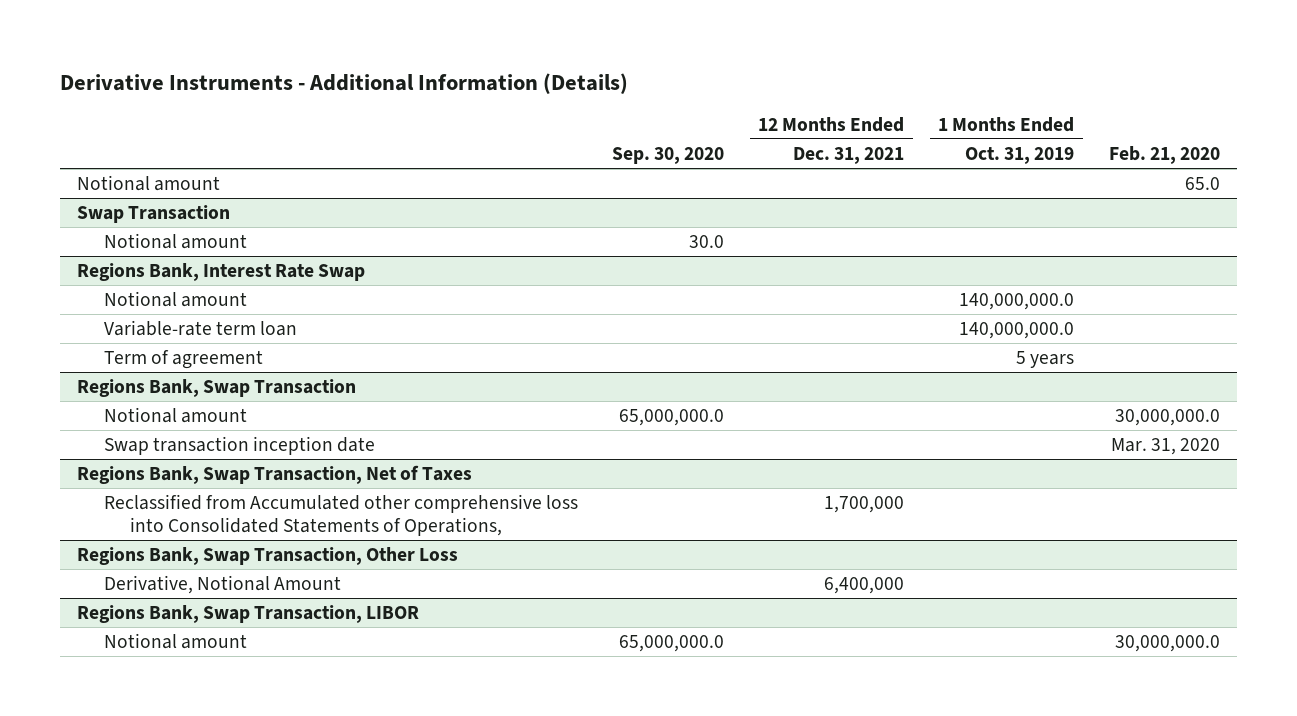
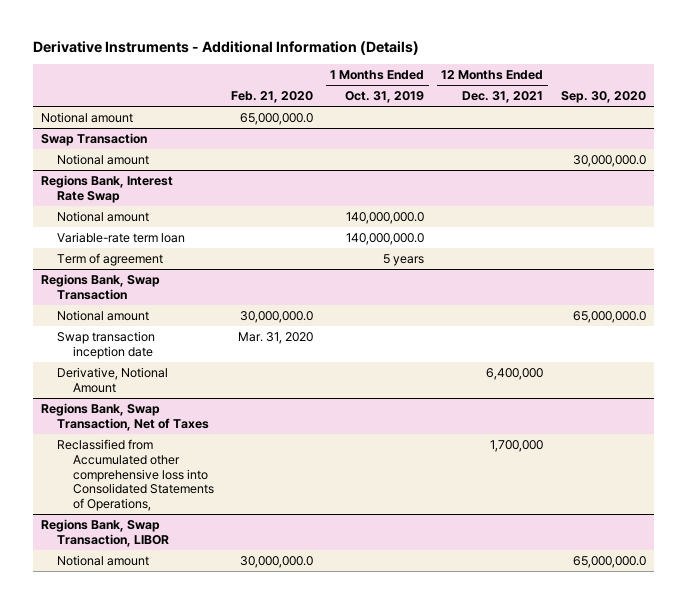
[1184,176,1220,190] 65.0 -> [240,112,314,125] 65,000,000.0
[689,234,725,248] 30.0 -> [572,154,646,167] 30,000,000.0
none -> [56,366,168,393] Derivative, Notional Amount
[77,546,459,565] Regions Bank, Swap Transaction, Other Loss -> none
[103,574,341,594] Derivative, Notional Amount -> none

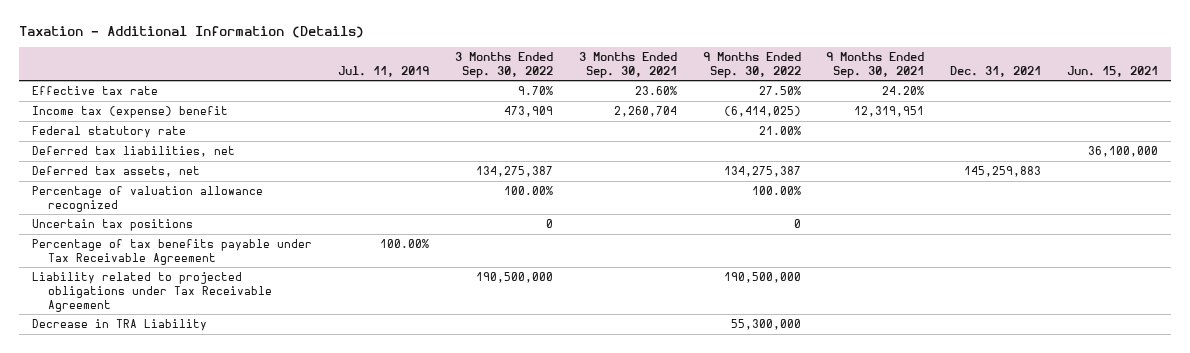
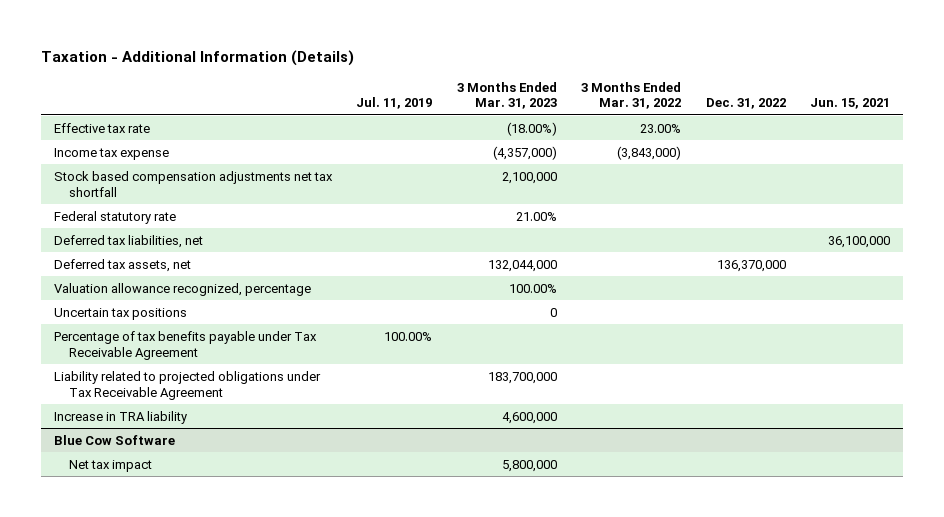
[454,51,553,78] 3 Months Ended Sep. 30, 2022 -> none
[578,51,677,78] 3 Months Ended Sep. 30, 2021 -> none
[702,51,801,78] 9 Months Ended Sep. 30, 2022 -> none
[826,51,925,78] 9 Months Ended Sep. 30, 2021 -> none
[950,65,1042,77] Dec. 31, 2021 -> none
none -> [456,81,557,110] 3 Months Ended Mar. 31, 2023
none -> [581,81,682,110] 3 Months Ended Mar. 31, 2022
none -> [705,98,786,110] Dec. 31, 2022
[31,105,228,118] Income tax (expense) benefit -> [53,147,169,160] Income tax expense
none -> [53,170,333,197] Stock based compensation adjustments net tax shortfall
[31,185,263,212] Percentage of valuation allowance recognized -> [53,282,311,296] Valuation allowance recognized, percentage
[31,318,207,331] Decrease in TRA Liability -> [53,410,187,424] Increase in TRA liability
none -> [53,434,175,445] Blue Cow Software
none -> [68,459,152,472] Net tax impact

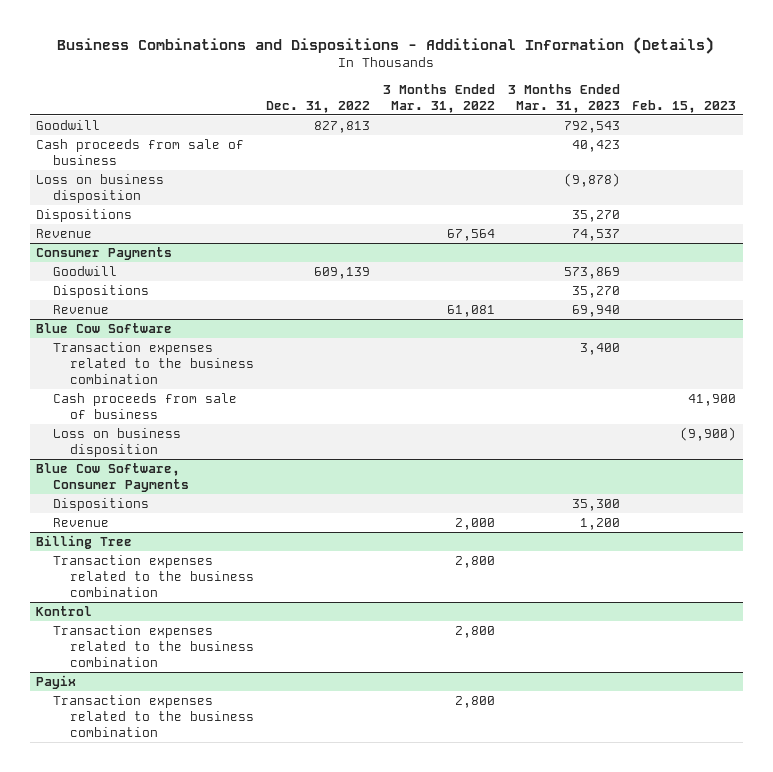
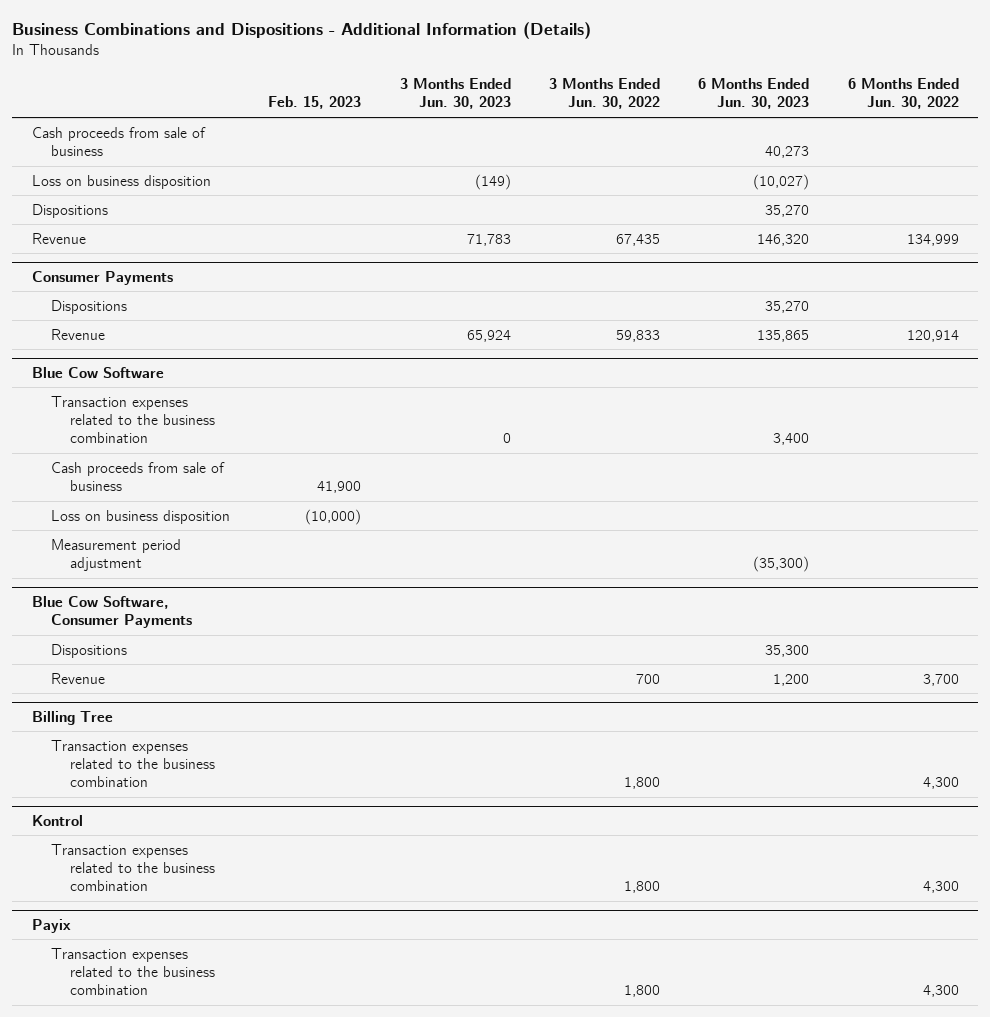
[266,100,371,113] Dec. 31, 2022 -> none
[383,83,496,113] 3 Months Ended Mar. 31, 2022 -> none
[507,83,620,113] 3 Months Ended Mar. 31, 2023 -> none
none -> [399,78,511,110] 3 Months Ended Jun. 30, 2023
none -> [548,78,660,110] 3 Months Ended Jun. 30, 2022
none -> [698,78,810,110] 6 Months Ended Jun. 30, 2023
none -> [847,78,959,110] 6 Months Ended Jun. 30, 2022
[36,120,101,131] Goodwill -> none
[52,266,117,277] Goodwill -> none
[680,427,737,442] (9,900) -> [305,508,362,525] (10,000)
none -> [50,538,181,572] Measurement period adjustment

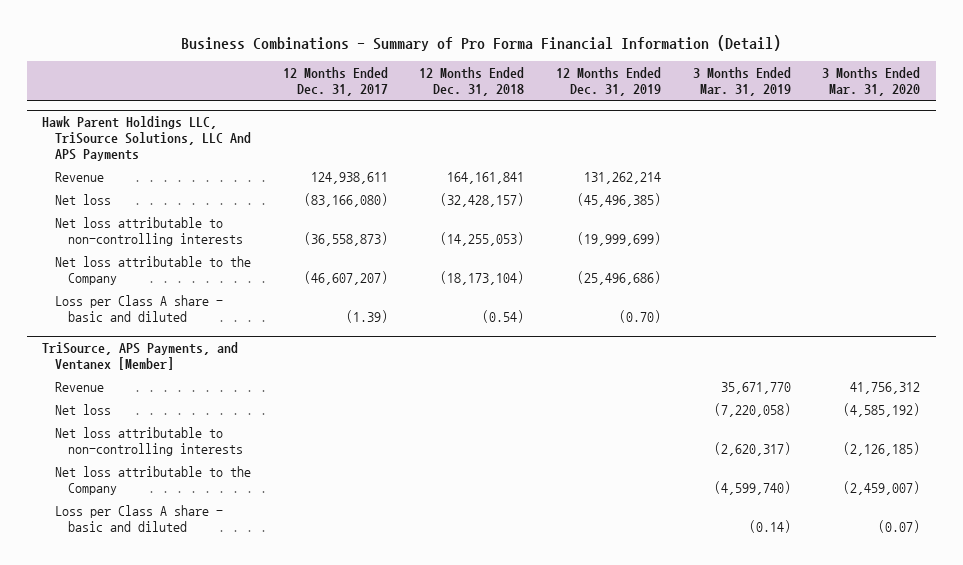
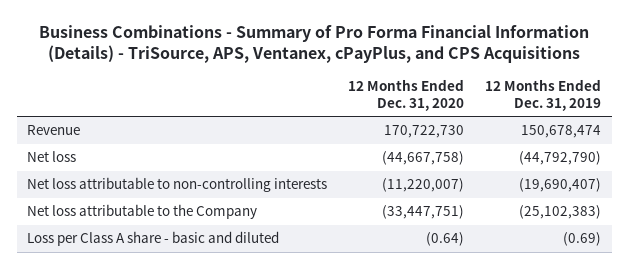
[181,34,782,51] Business Combinations - Summary of Pro Forma Financial Information (Detail) -> [39,24,590,64] Business Combinations - Summary of Pro Forma Financial Information (Details) - TriSource, APS, Ventanex, cPayPlus, and CPS Acquisitions
[282,67,388,97] 12 Months Ended Dec. 31, 2017 -> none
[419,67,525,97] 12 Months Ended Dec. 31, 2018 -> none
[692,67,791,97] 3 Months Ended Mar. 31, 2019 -> none
[822,67,921,97] 3 Months Ended Mar. 31, 2020 -> none
none -> [348,79,465,111] 12 Months Ended Dec. 31, 2020
[42,115,252,162] Hawk Parent Holdings LLC, TriSource Solutions, LLC And APS Payments -> none
[55,171,105,182] Revenue -> none
[55,193,112,205] Net loss -> none
[55,216,243,246] Net loss attributable to non-controlling interests -> none
[55,255,252,285] Net loss attributable to the Company -> none
[55,294,224,322] Loss per Class A share - basic and diluted -> none
[42,341,239,371] TriSource, APS Payments, and Ventanex [Member] -> none
[55,381,105,392] Revenue -> none
[55,403,112,415] Net loss -> none
[55,426,243,456] Net loss attributable to non-controlling interests -> none
[55,465,252,495] Net loss attributable to the Company -> none
[55,504,224,532] Loss per Class A share - basic and diluted -> none
none -> [27,125,81,136] Revenue
none -> [27,151,77,163] Net loss
none -> [27,177,328,193] Net loss attributable to non-controlling interests
none -> [27,204,258,220] Net loss attributable to the Company
none -> [27,231,280,247] Loss per Class A share - basic and diluted

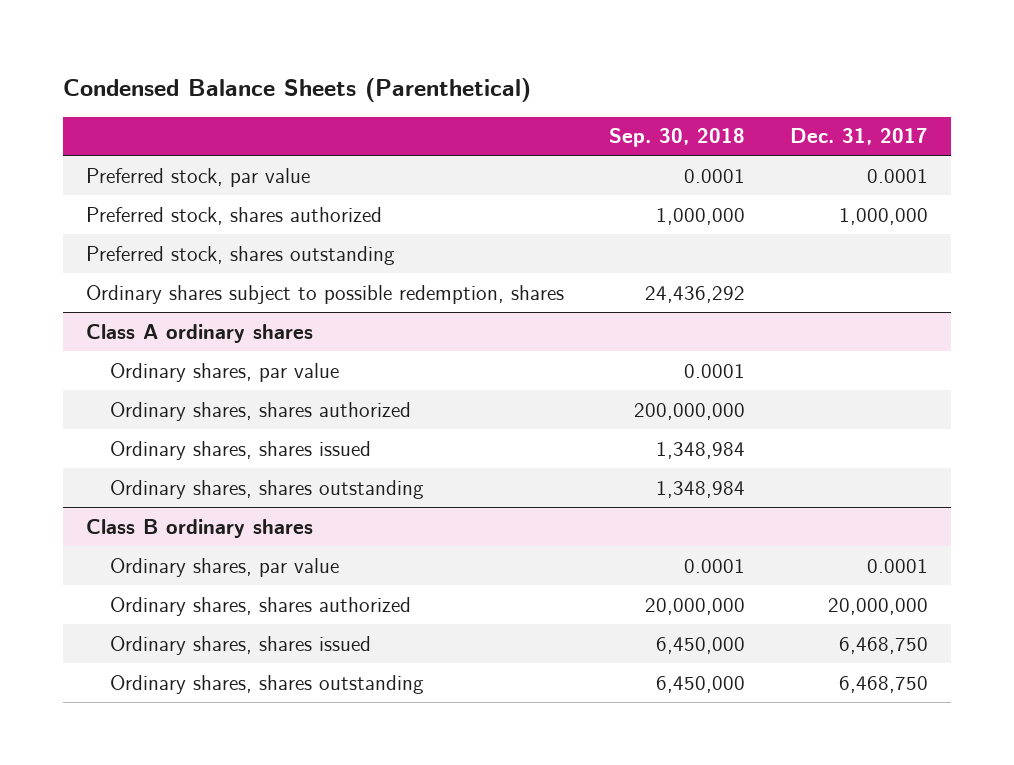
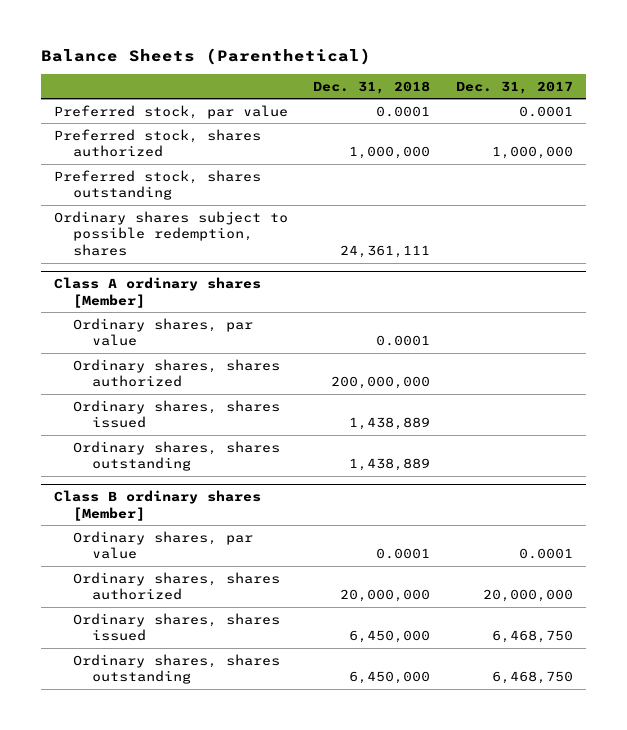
[63,77,532,102] Condensed Balance Sheets (Parenthetical) -> [40,47,371,65] Balance Sheets (Parenthetical)
[609,128,746,148] Sep. 30, 2018 -> none
none -> [313,80,431,94] Dec. 31, 2018
[85,323,313,343] Class A ordinary shares -> [53,277,261,308] Class A ordinary shares [Member]
[85,518,313,538] Class B ordinary shares -> [53,490,261,521] Class B ordinary shares [Member]

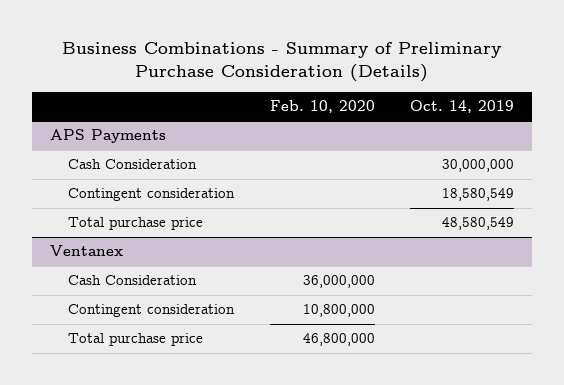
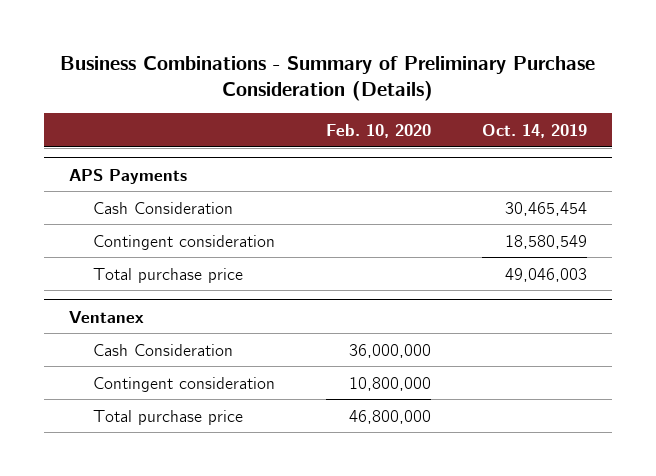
[442,159,515,173] 30,000,000 -> [504,201,587,216] 30,465,454
[442,217,515,231] 48,580,549 -> [504,267,587,282] 49,046,003

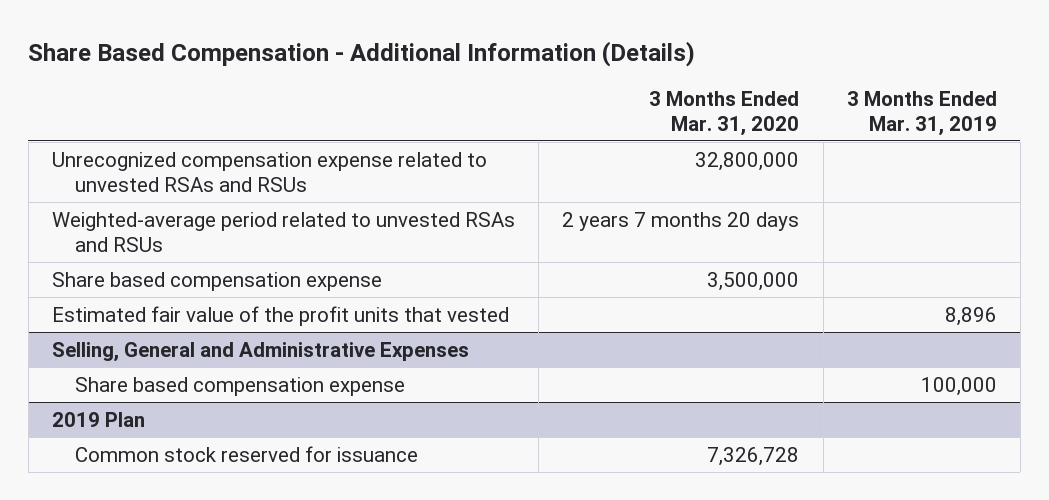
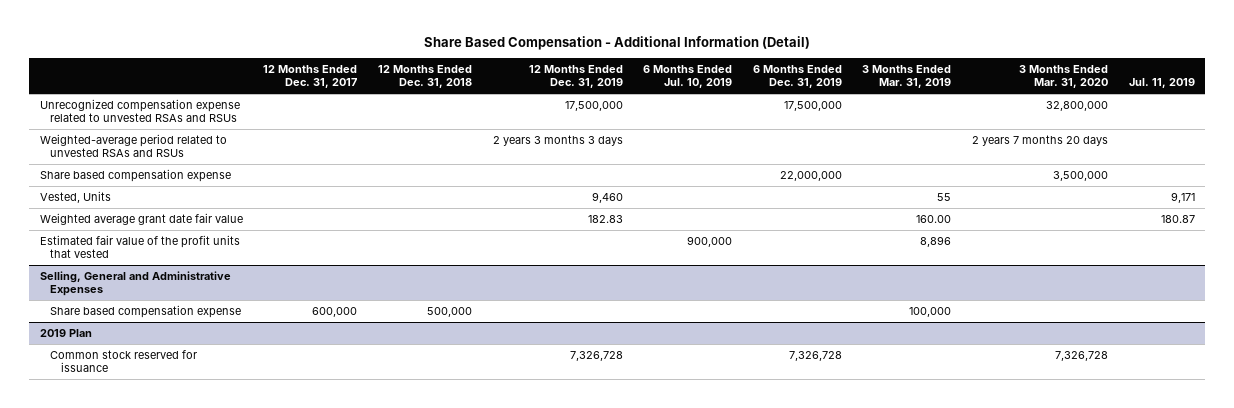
[28,40,696,67] Share Based Compensation - Additional Information (Details) -> [424,35,811,50] Share Based Compensation - Additional Information (Detail)
none -> [263,64,358,89] 12 Months Ended Dec. 31, 2017
none -> [377,64,472,89] 12 Months Ended Dec. 31, 2018
none -> [528,64,623,89] 12 Months Ended Dec. 31, 2019
none -> [643,64,733,89] 6 Months Ended Jul. 10, 2019
none -> [752,64,842,89] 6 Months Ended Dec. 31, 2019
none -> [1128,78,1195,89] Jul. 11, 2019
none -> [39,191,111,204] Vested, Units
none -> [39,213,243,226] Weighted average grant date fair value

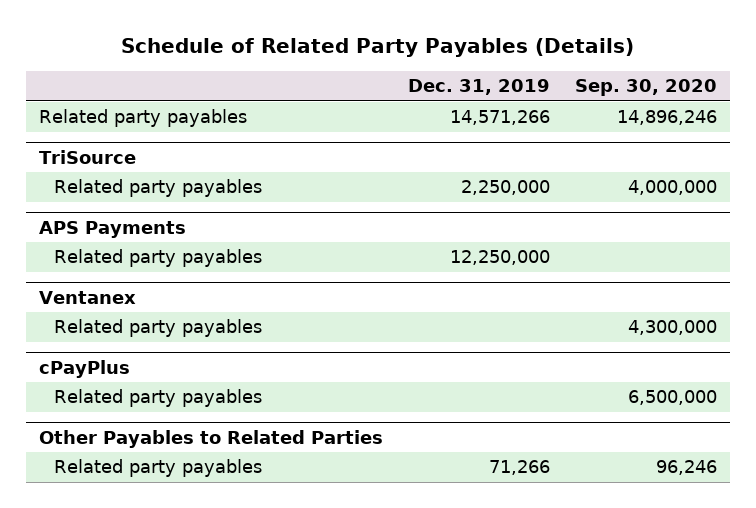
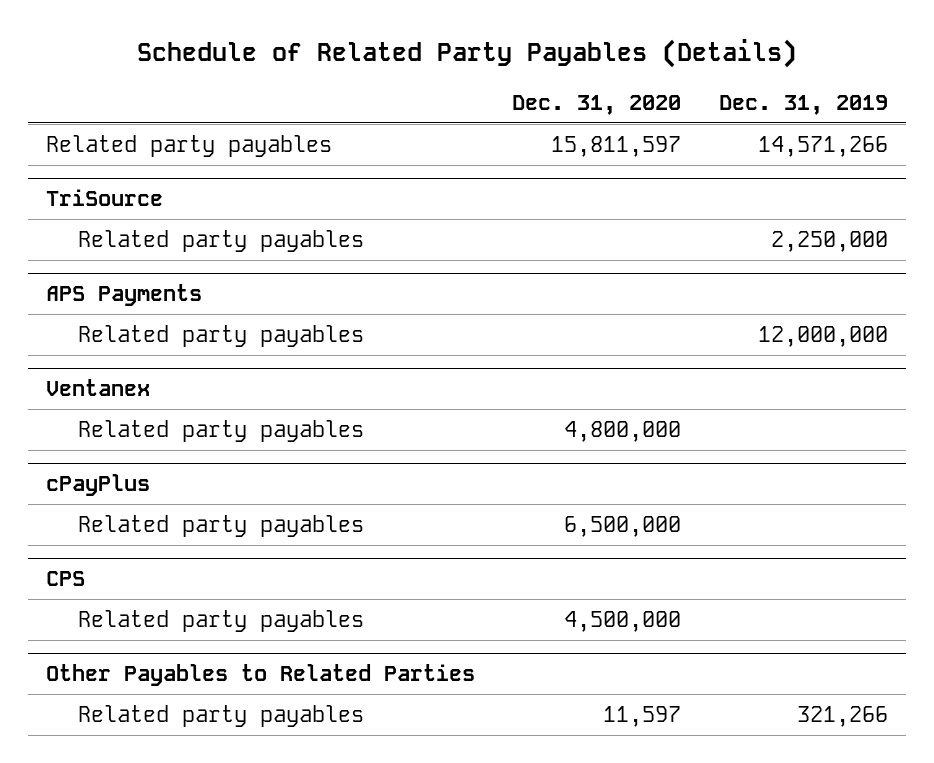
[575,78,718,96] Sep. 30, 2020 -> none
none -> [512,94,682,115] Dec. 31, 2020
[449,250,550,266] 12,250,000 -> [757,325,888,347] 12,000,000
none -> [46,571,86,587] CPS
none -> [77,609,364,632] Related party payables
[488,460,550,476] 71,266 -> [796,705,888,727] 321,266

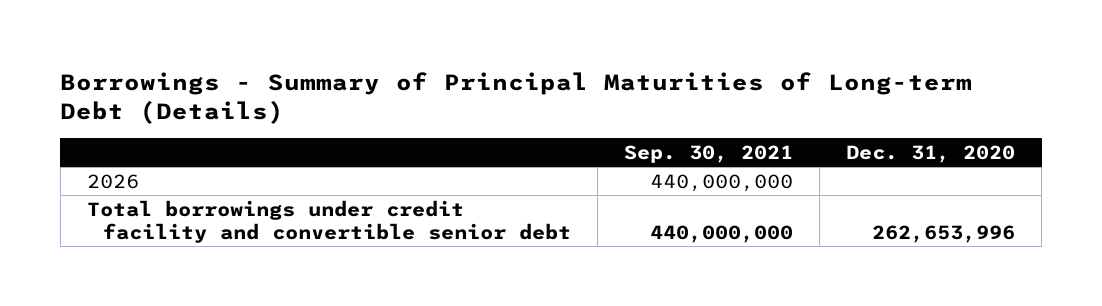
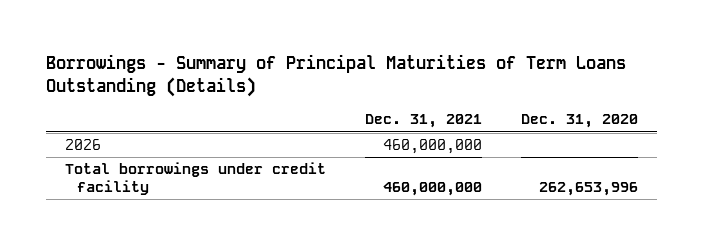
[60,71,973,125] Borrowings - Summary of Principal Maturities of Long-term Debt (Details) -> [46,54,627,98] Borrowings - Summary of Principal Maturities of Term Loans Outstanding (Details)
[624,144,794,163] Sep. 30, 2021 -> none
none -> [365,114,483,129] Dec. 31, 2021
[86,199,572,243] Total borrowings under credit facility and convertible senior debt -> [65,162,327,196] Total borrowings under credit facility

